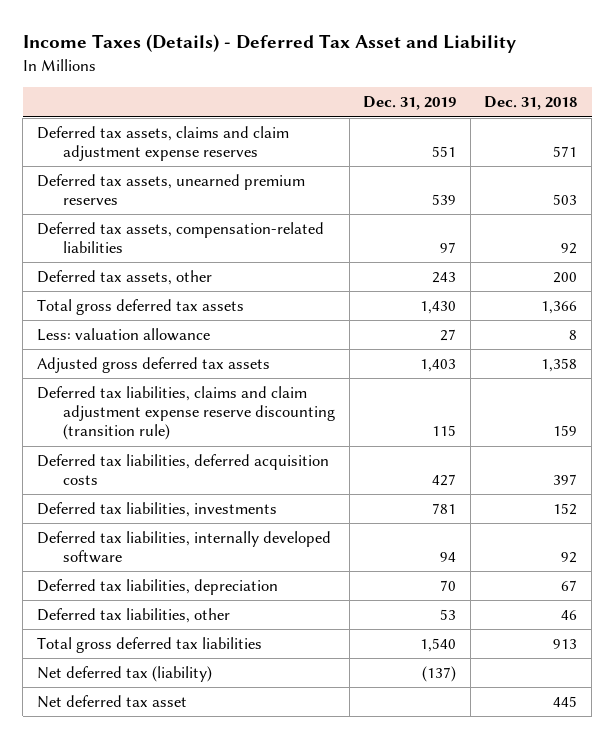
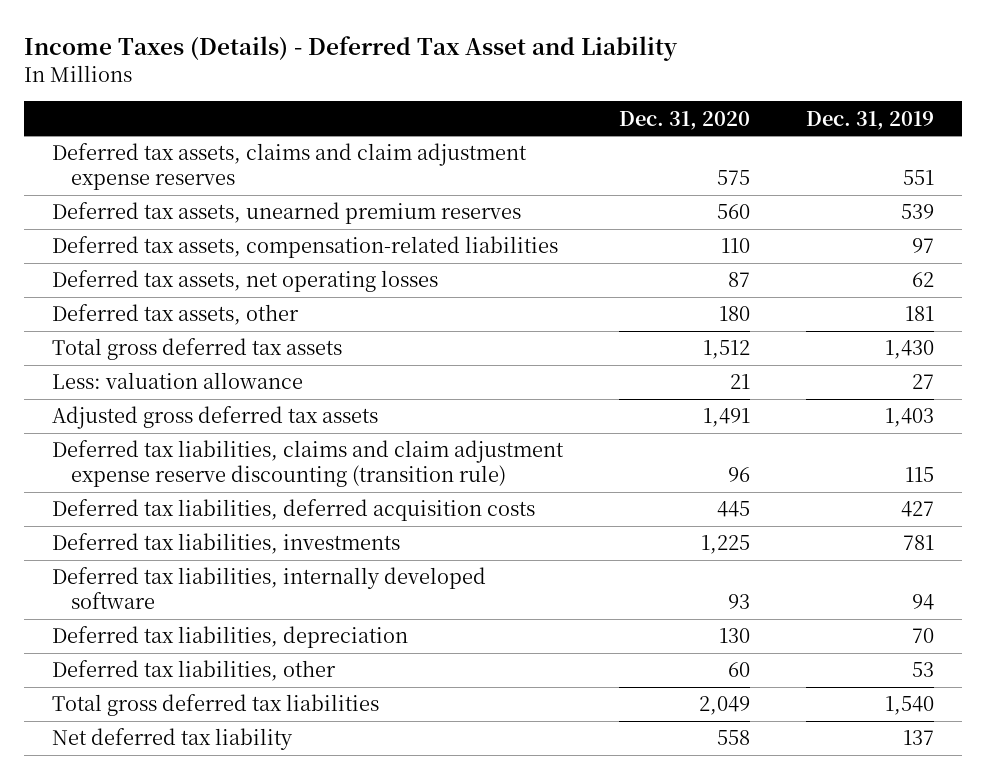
[484,96,578,111] Dec. 31, 2018 -> none
none -> [619,110,751,130] Dec. 31, 2020
none -> [52,270,439,293] Deferred tax assets, net operating losses
[432,271,457,283] 243 -> [904,306,934,322] 181
[36,694,187,708] Net deferred tax asset -> none
[36,665,212,682] Net deferred tax (liability) -> [52,728,294,751] Net deferred tax liability
[422,665,457,682] (137) -> [902,730,934,746] 137

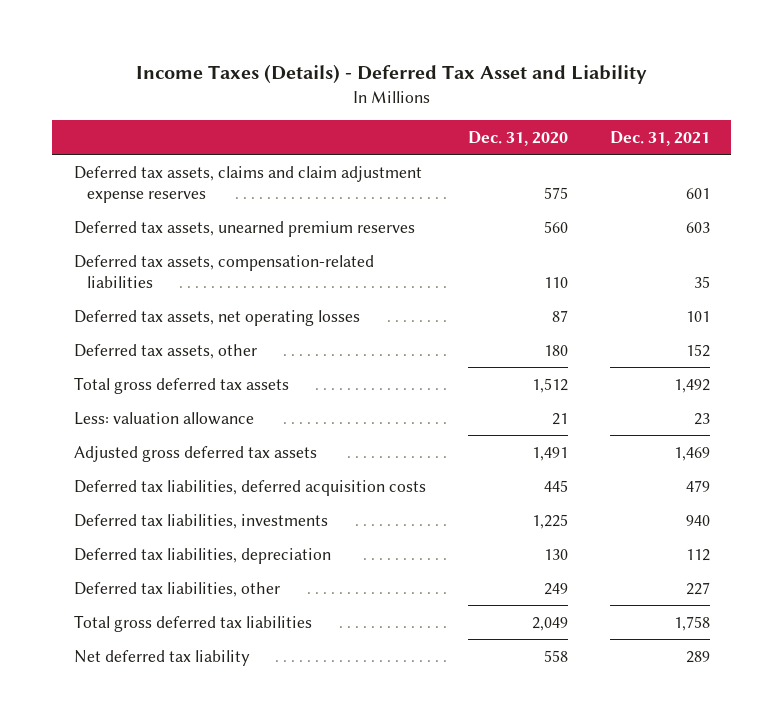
[805,110,934,130] Dec. 31, 2019 -> none
none -> [610,131,711,147] Dec. 31, 2021
[52,440,565,487] Deferred tax liabilities, claims and claim adjustment expense reserve discounting (transition rule) -> none
[52,567,487,609] Deferred tax liabilities, internally developed software -> none
[728,662,751,678] 60 -> [543,582,568,595] 249

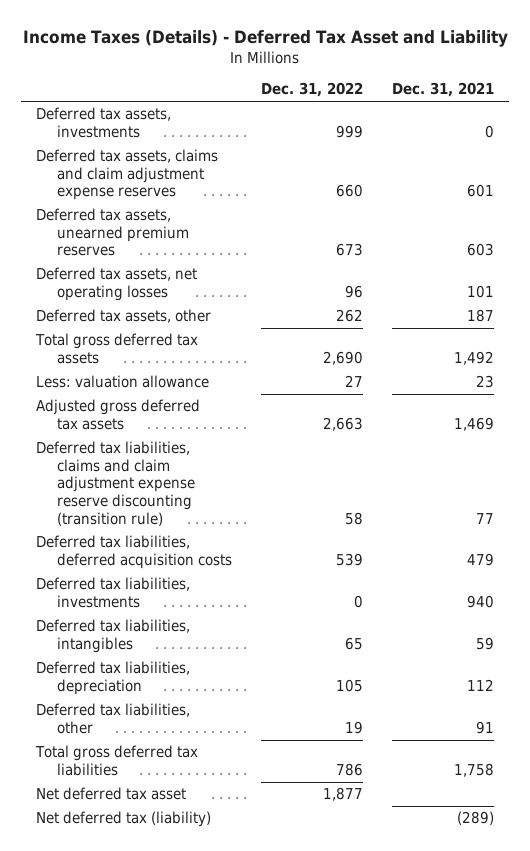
[467,131,568,147] Dec. 31, 2020 -> none
none -> [261,82,364,98] Dec. 31, 2022
none -> [35,107,171,138] Deferred tax assets, investments
[73,254,374,288] Deferred tax assets, compensation-related liabilities -> none
[686,343,711,357] 152 -> [467,309,495,323] 187
none -> [35,441,196,526] Deferred tax liabilities, claims and claim adjustment expense reserve discounting (transition rule)
none -> [35,619,190,653] Deferred tax liabilities, intangibles
[686,581,711,595] 227 -> [476,720,495,734] 91
none -> [35,787,186,801] Net deferred tax asset
[73,649,250,666] Net deferred tax liability -> [35,811,211,828] Net deferred tax (liability)
[686,650,711,663] 289 -> [457,811,495,826] (289)

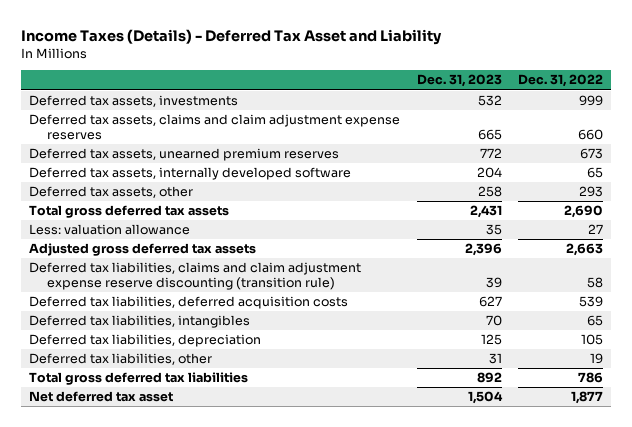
[392,82,495,98] Dec. 31, 2021 -> none
none -> [416,74,502,88] Dec. 31, 2023
[35,267,197,301] Deferred tax assets, net operating losses -> none
none -> [29,167,352,181] Deferred tax assets, internally developed software
[336,309,364,323] 262 -> [578,186,603,198] 293
[35,577,190,608] Deferred tax liabilities, investments -> none
[35,811,211,828] Net deferred tax (liability) -> none

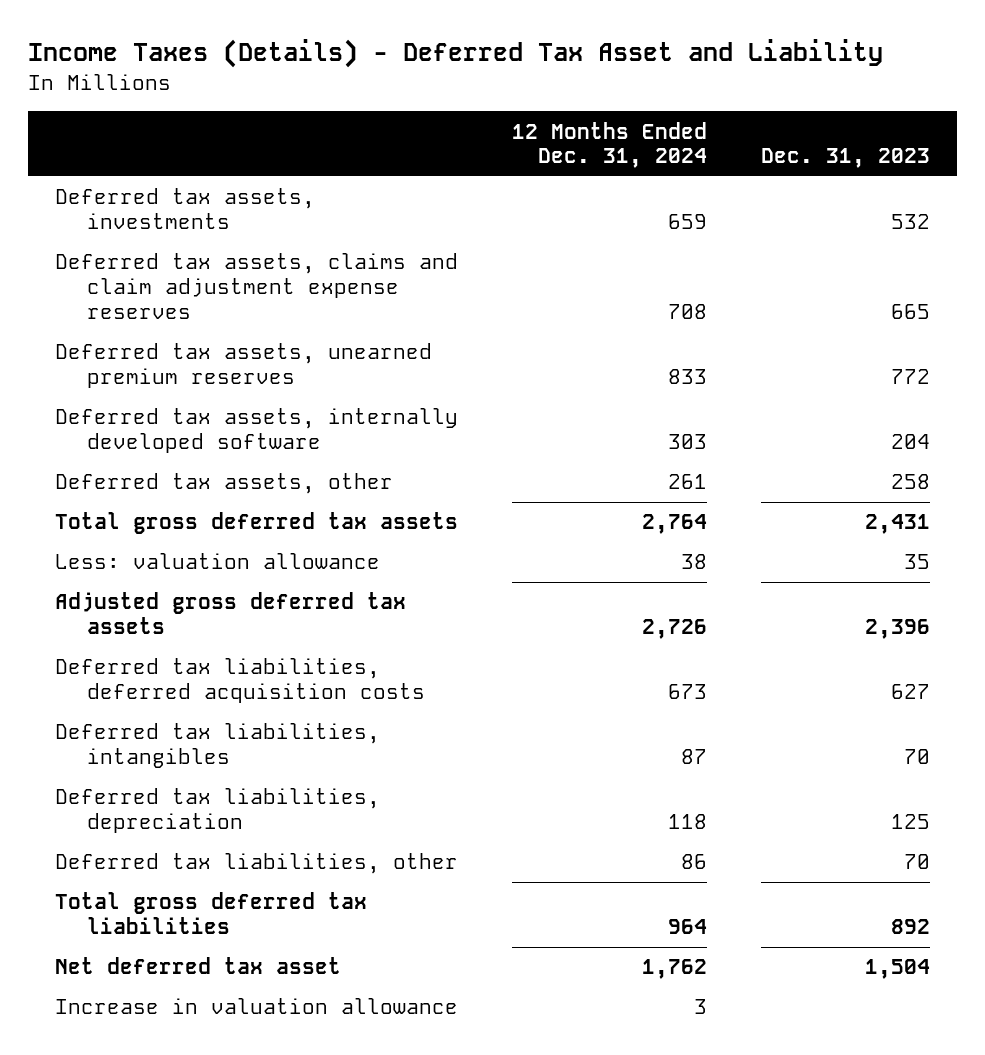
[517,74,603,88] Dec. 31, 2022 -> none
none -> [511,121,707,169] 12 Months Ended Dec. 31, 2024
[29,262,362,290] Deferred tax liabilities, claims and claim adjustment expense reserve discounting (transition rule) -> none
[488,353,502,365] 31 -> [903,854,930,870] 70
none -> [55,998,459,1015] Increase in valuation allowance

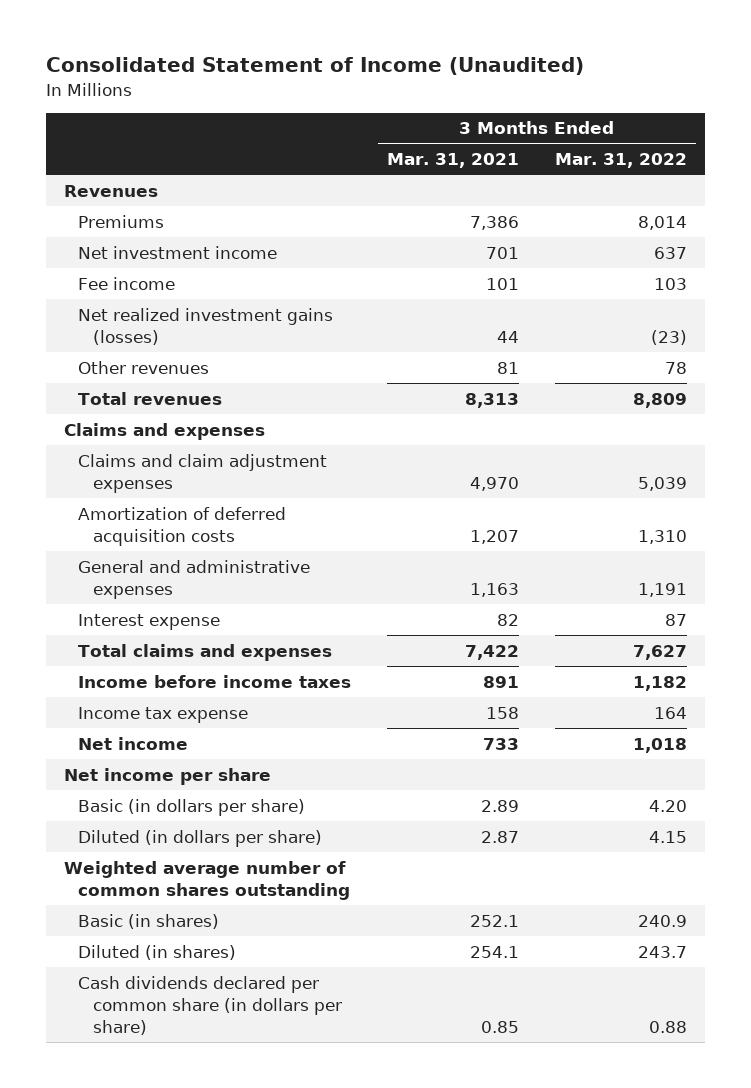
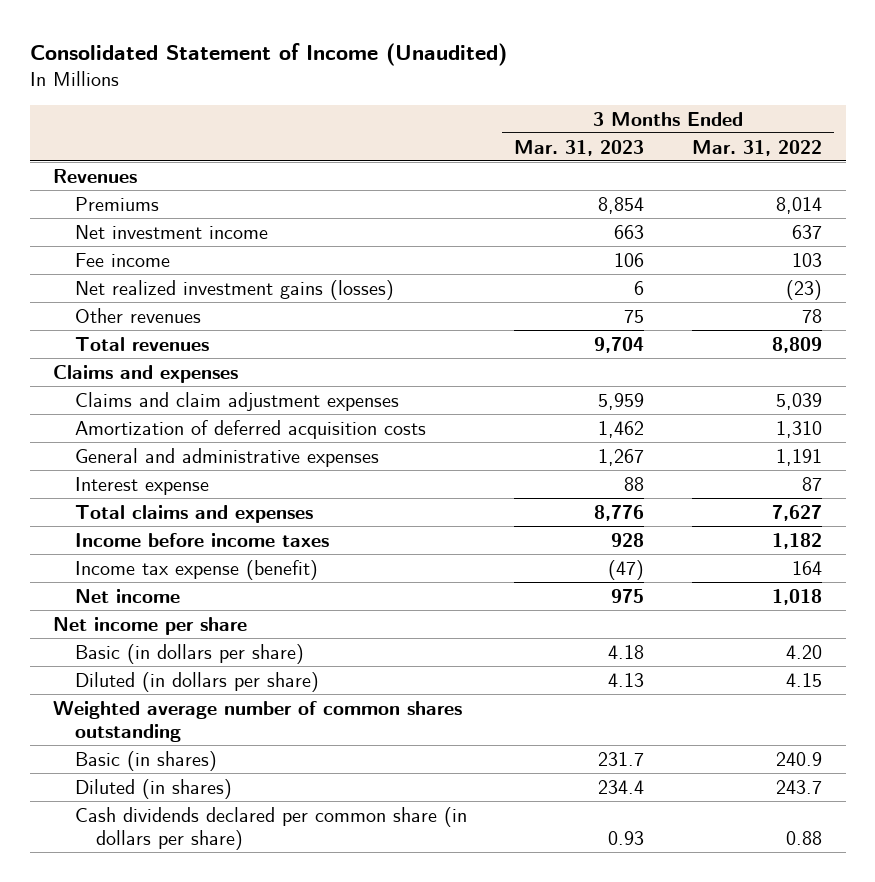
[387,153,520,169] Mar. 31, 2021 -> none
none -> [514,139,645,156] Mar. 31, 2023
[78,706,249,723] Income tax expense -> [74,559,318,580] Income tax expense (benefit)

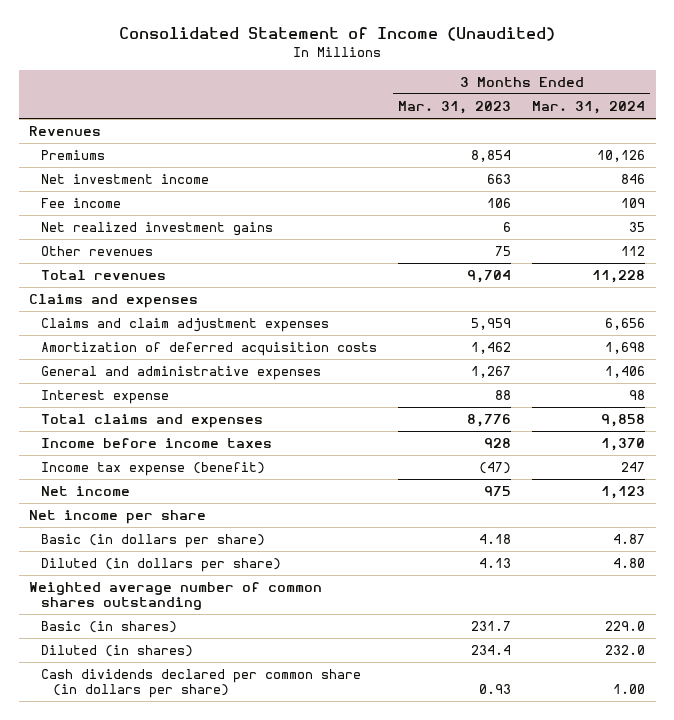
[691,139,822,156] Mar. 31, 2022 -> none
none -> [532,100,646,114] Mar. 31, 2024
[74,279,394,300] Net realized investment gains (losses) -> [41,222,274,237] Net realized investment gains

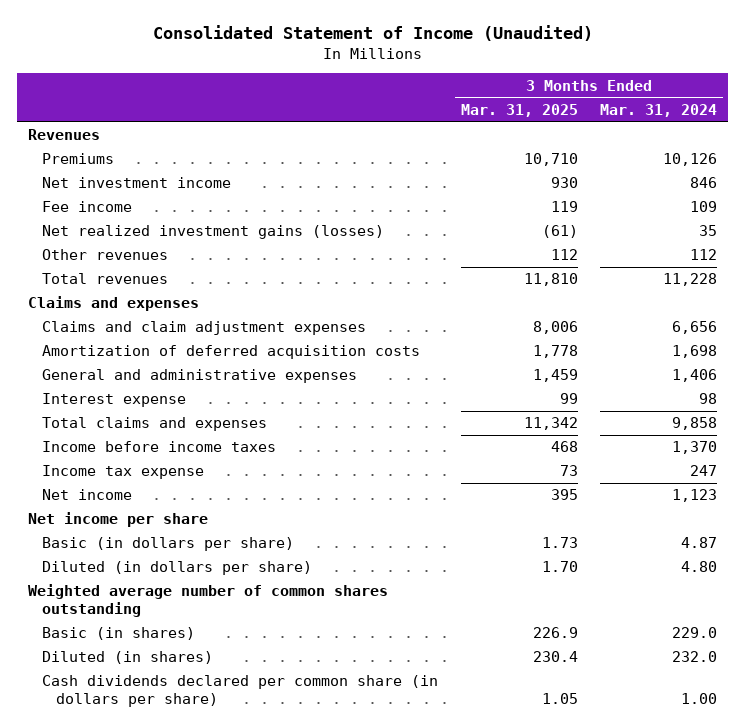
[398,100,512,114] Mar. 31, 2023 -> none
none -> [460,104,578,118] Mar. 31, 2025
[41,222,274,237] Net realized investment gains -> [42,225,385,240] Net realized investment gains (losses)
[41,462,266,477] Income tax expense (benefit) -> [42,465,205,480] Income tax expense

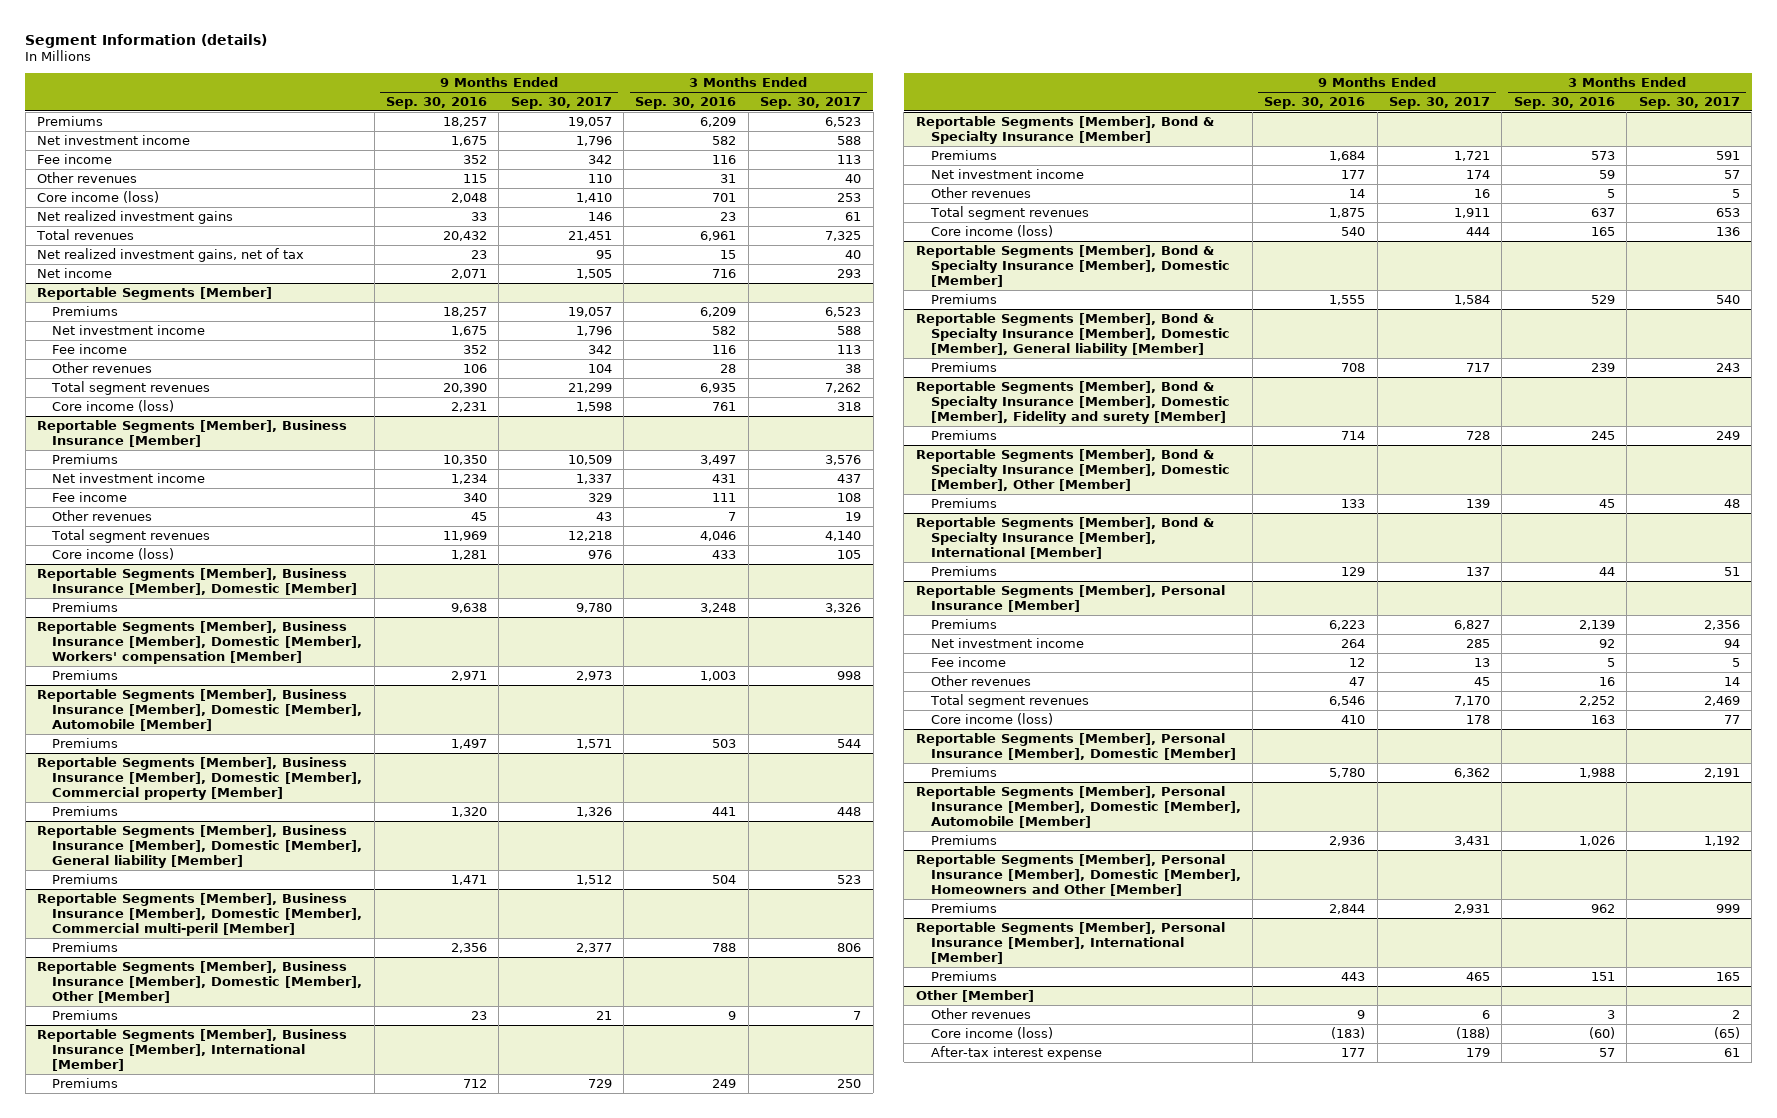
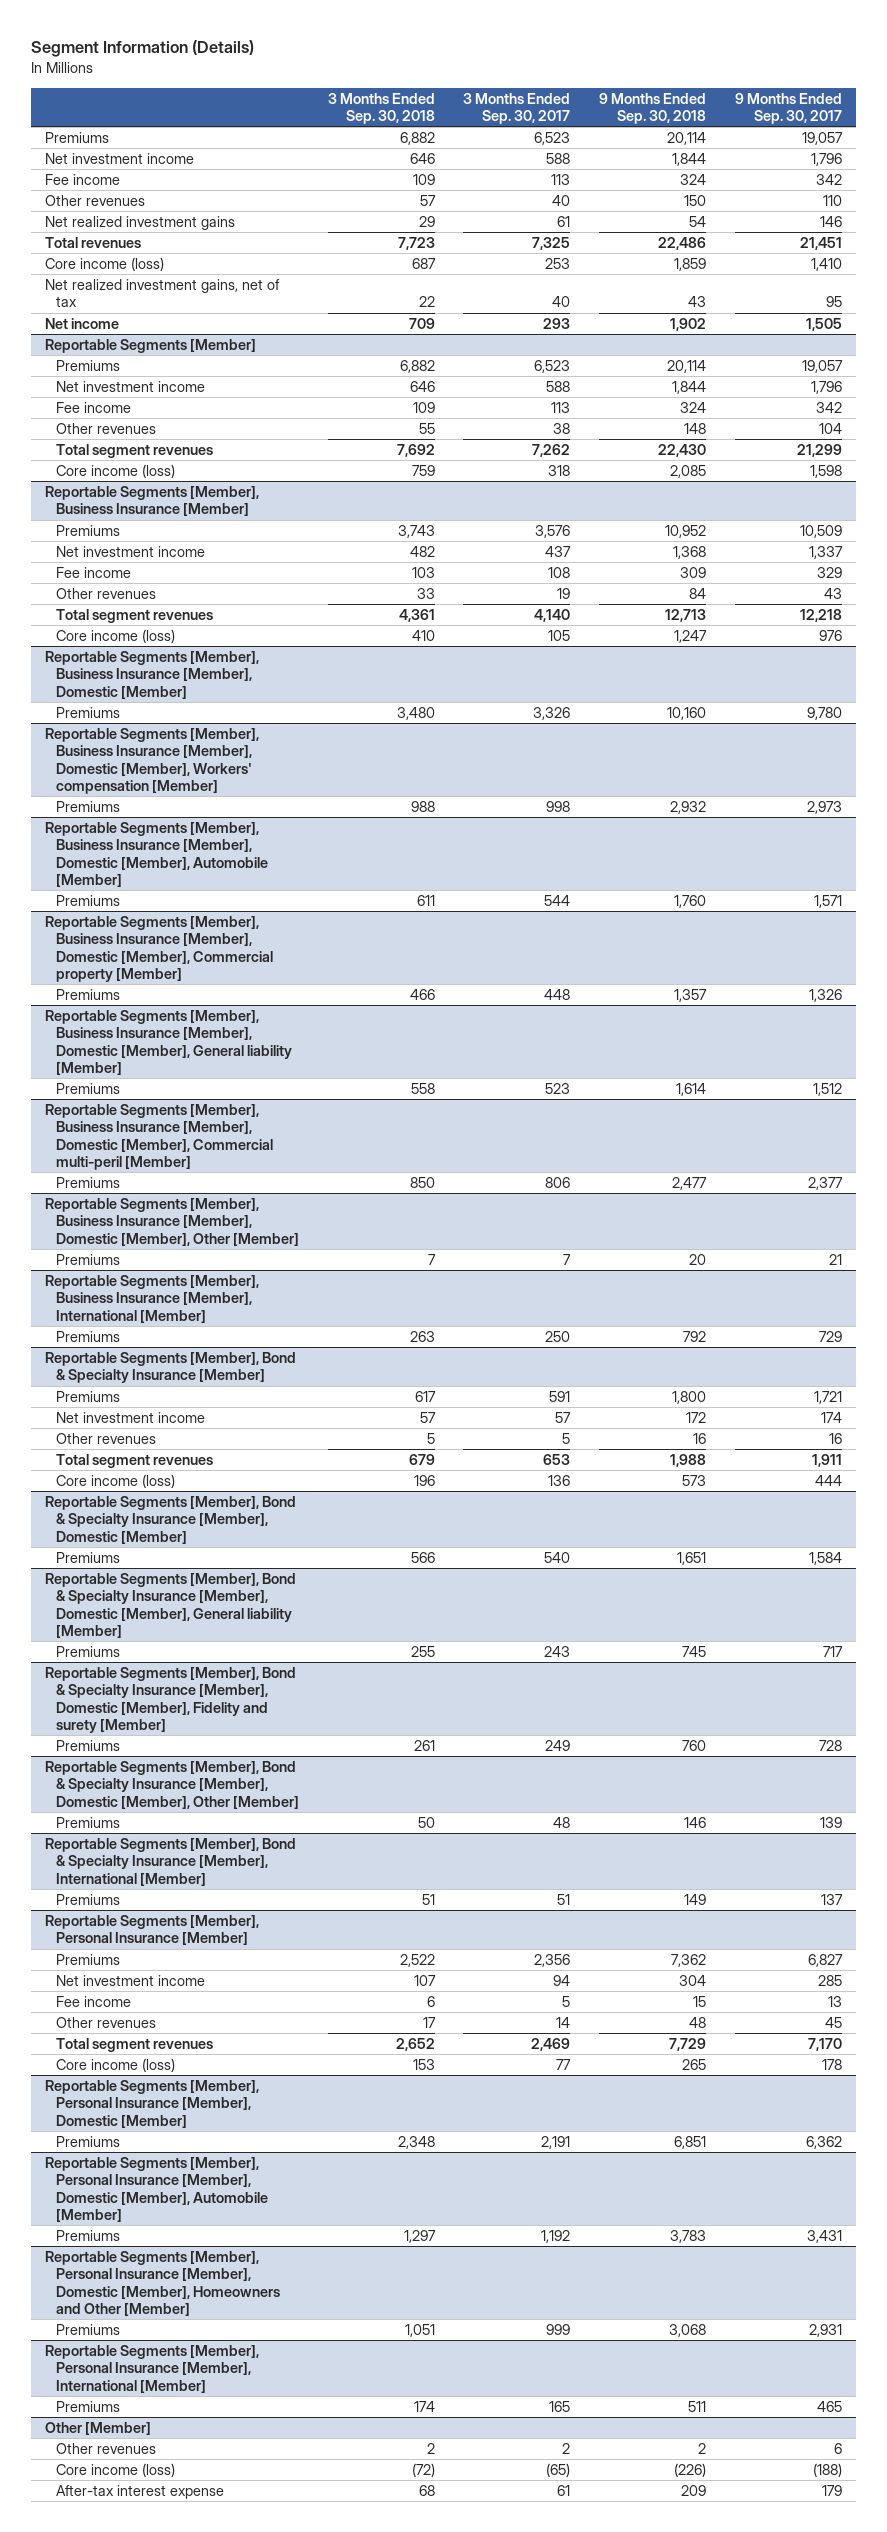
[25,33,268,48] Segment Information (details) -> [30,40,254,58] Segment Information (Details)
[385,96,487,109] Sep. 30, 2016 -> none
[635,96,737,109] Sep. 30, 2016 -> none
none -> [327,92,435,124] 3 Months Ended Sep. 30, 2018
none -> [598,92,706,124] 9 Months Ended Sep. 30, 2018
[37,190,160,203] Core income (loss) -> [45,256,165,271] Core income (loss)

